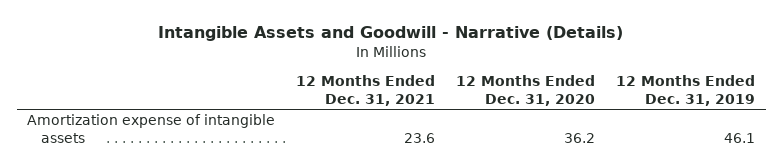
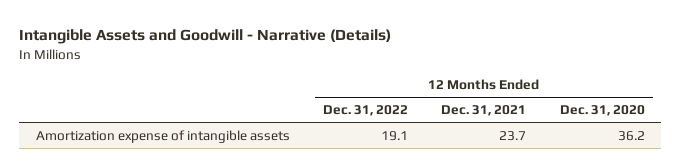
[616,75,756,106] 12 Months Ended Dec. 31, 2019 -> none
none -> [323,105,409,117] Dec. 31, 2022
[404,132,436,143] 23.6 -> [499,130,527,141] 23.7

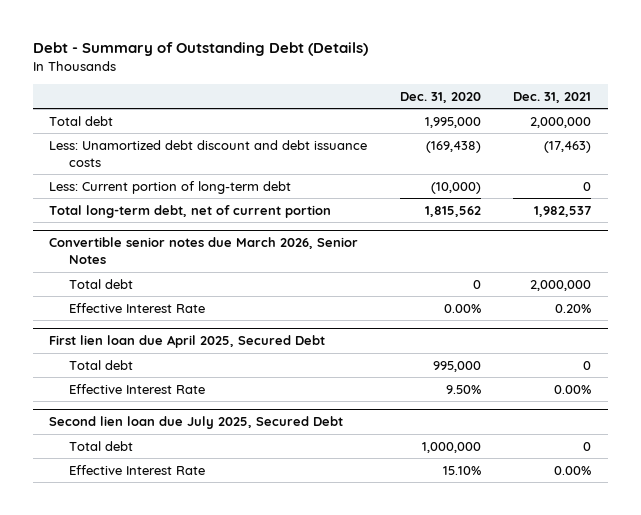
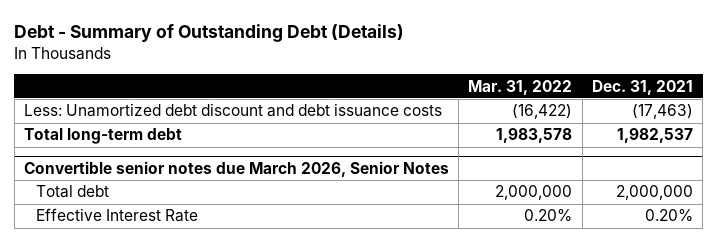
[399,91,481,103] Dec. 31, 2020 -> none
none -> [468,79,573,95] Mar. 31, 2022
[49,115,114,126] Total debt -> none
[49,180,292,194] Less: Current portion of long-term debt -> none
[49,204,332,218] Total long-term debt, net of current portion -> [23,128,182,145] Total long-term debt
[49,335,326,349] First lien loan due April 2025, Secured Debt -> none
[69,359,134,370] Total debt -> none
[69,383,206,394] Effective Interest Rate -> none
[49,416,344,430] Second lien loan due July 2025, Secured Debt -> none
[69,440,134,451] Total debt -> none
[69,464,206,475] Effective Interest Rate -> none

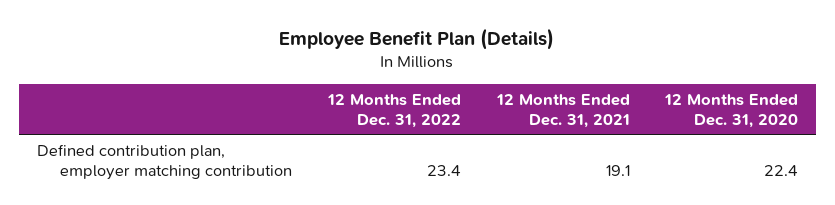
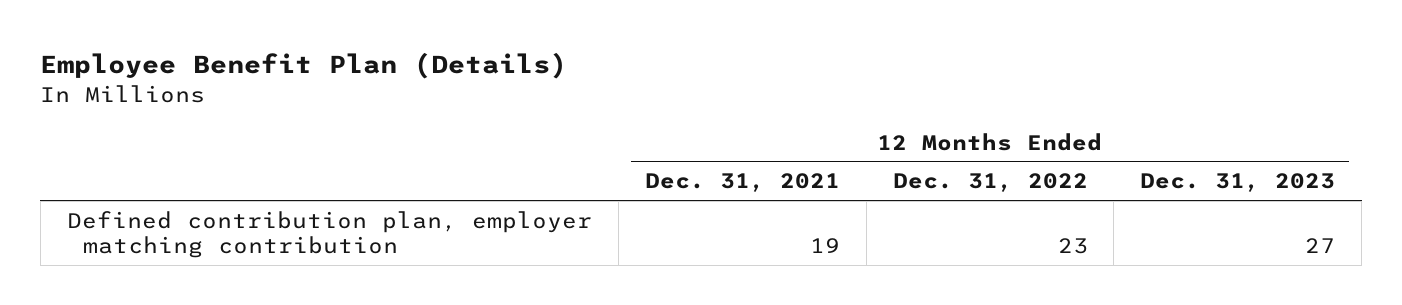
[664,94,799,128] 12 Months Ended Dec. 31, 2020 -> none
none -> [1140,173,1336,193] Dec. 31, 2023
[426,164,461,176] 23.4 -> [1057,237,1088,254] 23
[605,164,630,176] 19.1 -> [809,237,840,253] 19

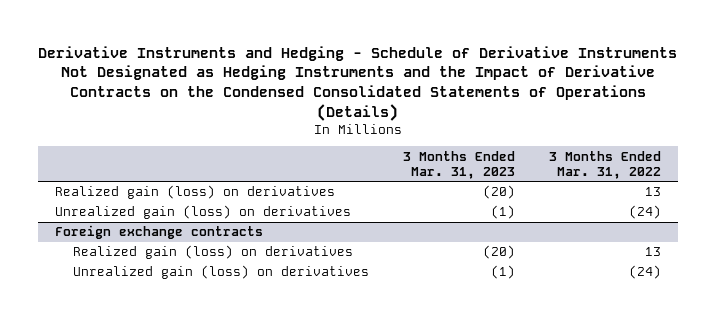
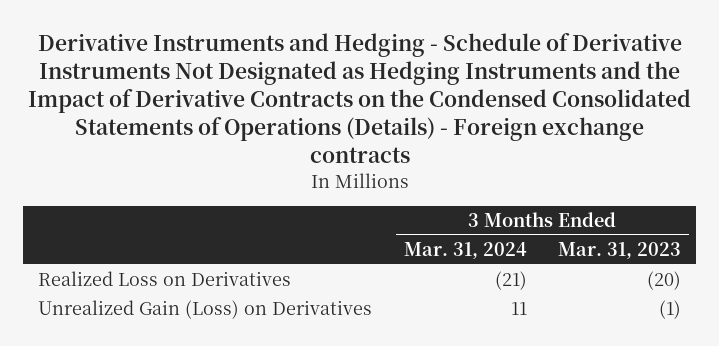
[38,45,678,121] Derivative Instruments and Hedging - Schedule of Derivative Instruments Not Designated as Hedging Instruments and the Impact of Derivative Contracts on the Condensed Consolidated Statements of Operations (Details) -> [27,32,691,164] Derivative Instruments and Hedging - Schedule of Derivative Instruments Not Designated as Hedging Instruments and the Impact of Derivative Contracts on the Condensed Consolidated Statements of Operations (Details) - Foreign exchange contracts
[549,150,662,179] 3 Months Ended Mar. 31, 2022 -> none
none -> [403,241,527,259] Mar. 31, 2024
[55,225,264,240] Foreign exchange contracts -> none
[73,245,354,260] Realized gain (loss) on derivatives -> none
[73,265,370,280] Unrealized gain (loss) on derivatives -> none
[55,185,336,200] Realized gain (loss) on derivatives -> [38,271,292,287] Realized Loss on Derivatives
[55,205,352,220] Unrealized gain (loss) on derivatives -> [38,300,373,320] Unrealized Gain (Loss) on Derivatives

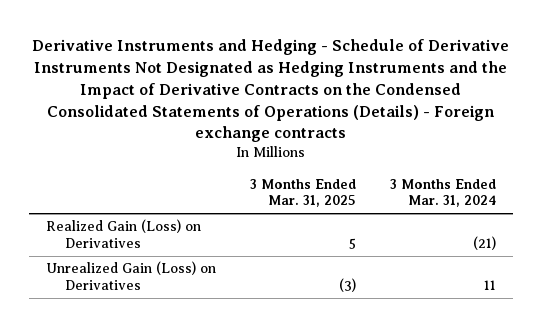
[557,241,681,259] Mar. 31, 2023 -> none
none -> [250,178,357,208] 3 Months Ended Mar. 31, 2025
[38,271,292,287] Realized Loss on Derivatives -> [46,219,202,249] Realized Gain (Loss) on Derivatives

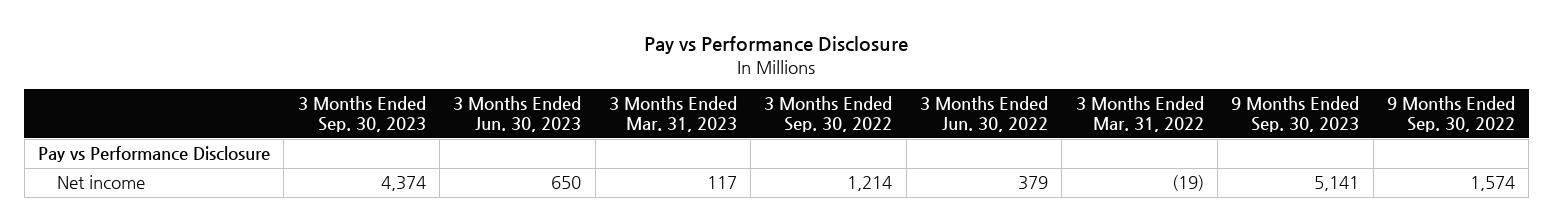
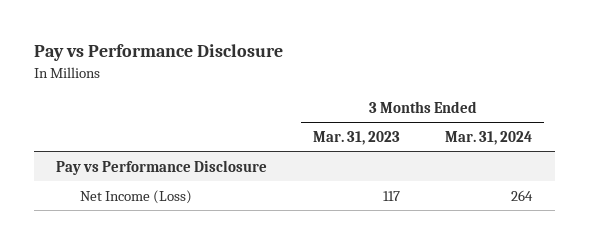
[297,96,426,133] 3 Months Ended Sep. 30, 2023 -> none
[453,96,582,133] 3 Months Ended Jun. 30, 2023 -> none
[764,96,893,133] 3 Months Ended Sep. 30, 2022 -> none
[920,96,1049,133] 3 Months Ended Jun. 30, 2022 -> none
[1075,96,1204,133] 3 Months Ended Mar. 31, 2022 -> none
[1231,96,1360,133] 9 Months Ended Sep. 30, 2023 -> none
[1386,96,1515,133] 9 Months Ended Sep. 30, 2022 -> none
none -> [445,130,533,145] Mar. 31, 2024
[56,175,145,190] Net income -> [80,189,193,204] Net Income (Loss)

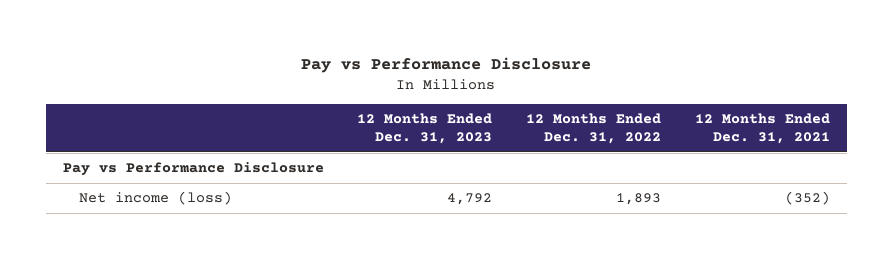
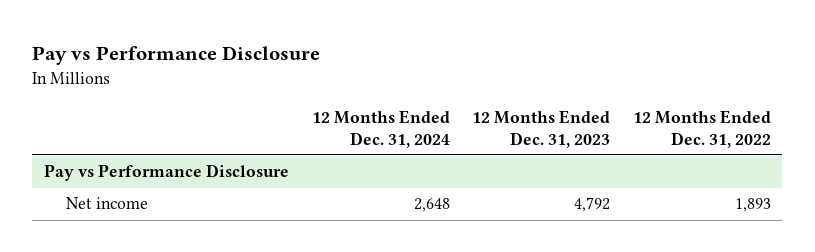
[694,112,830,145] 12 Months Ended Dec. 31, 2021 -> none
none -> [311,109,450,148] 12 Months Ended Dec. 31, 2024
[79,191,233,206] Net income (loss) -> [65,197,148,210] Net income

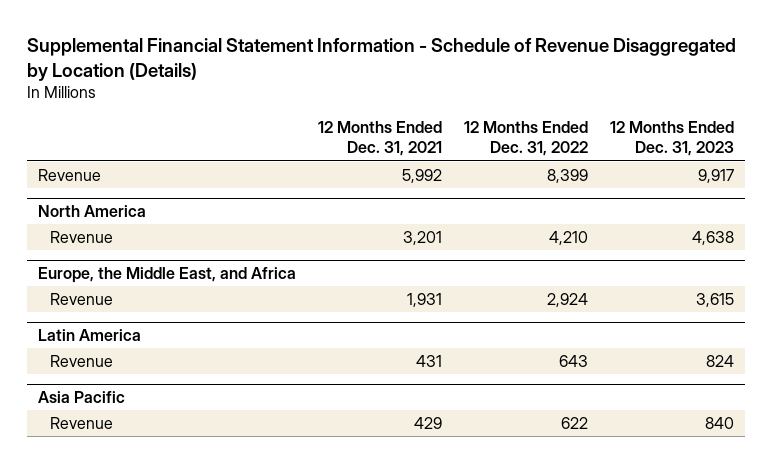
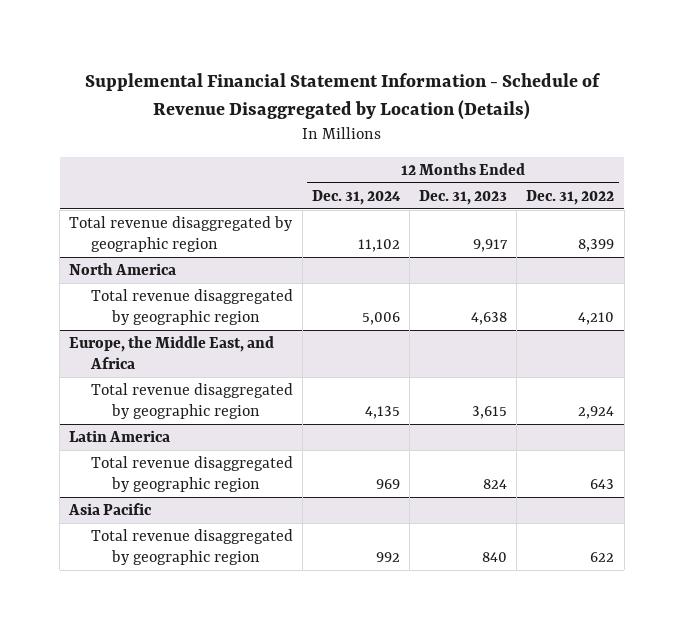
[317,121,442,157] 12 Months Ended Dec. 31, 2021 -> none
none -> [311,189,401,205] Dec. 31, 2024
[37,168,101,181] Revenue -> [69,216,294,253] Total revenue disaggregated by geographic region
[49,230,113,243] Revenue -> [90,289,293,326] Total revenue disaggregated by geographic region
[49,292,113,305] Revenue -> [90,383,293,420] Total revenue disaggregated by geographic region
[49,354,113,367] Revenue -> [90,456,293,493] Total revenue disaggregated by geographic region
[49,416,113,429] Revenue -> [90,529,293,566] Total revenue disaggregated by geographic region

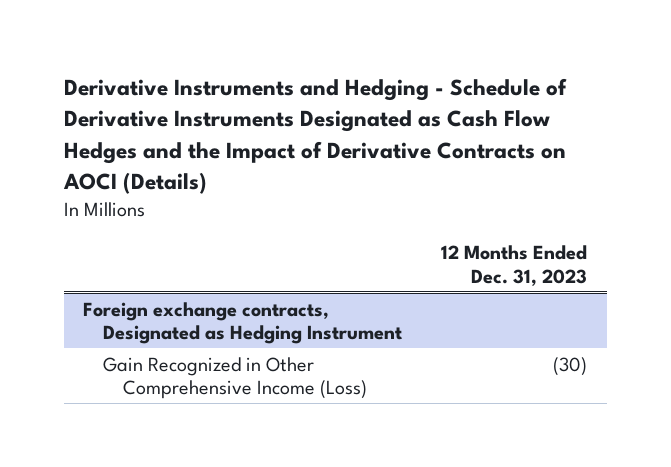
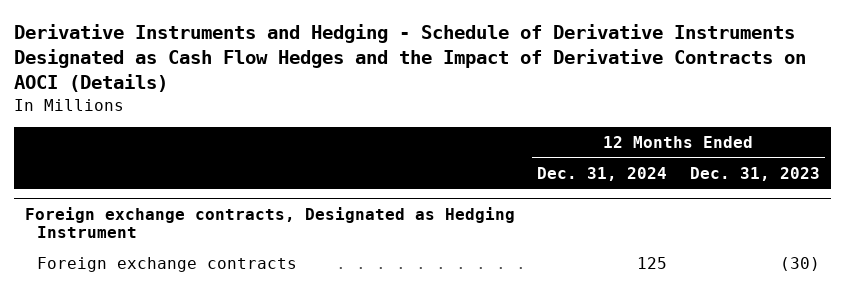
none -> [537,166,668,181] Dec. 31, 2024
[103,356,368,400] Gain Recognized in Other Comprehensive Income (Loss) -> [37,257,298,273] Foreign exchange contracts

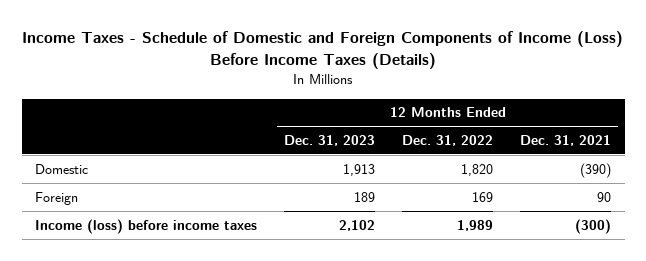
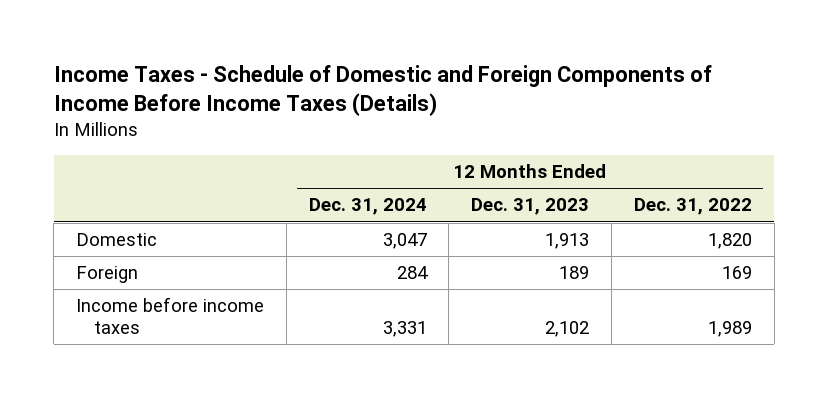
[22,31,624,70] Income Taxes - Schedule of Domestic and Foreign Components of Income (Loss) Before Income Taxes (Details) -> [53,65,712,117] Income Taxes - Schedule of Domestic and Foreign Components of Income Before Income Taxes (Details)
[520,134,612,146] Dec. 31, 2021 -> none
none -> [308,198,427,216] Dec. 31, 2024
[35,218,258,234] Income (loss) before income taxes -> [75,297,264,335] Income before income taxes

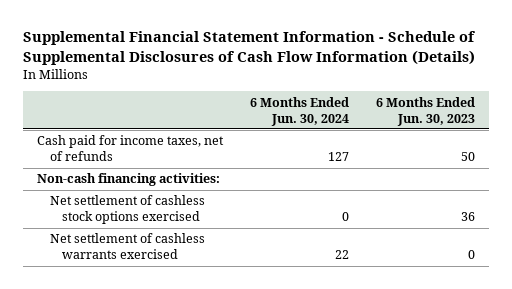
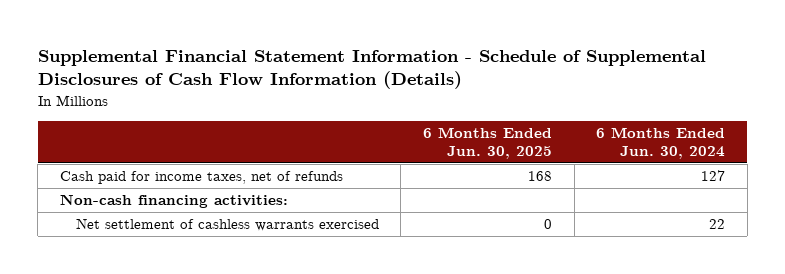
[376,96,476,126] 6 Months Ended Jun. 30, 2023 -> none
none -> [423,127,553,159] 6 Months Ended Jun. 30, 2025
[49,195,205,225] Net settlement of cashless stock options exercised -> none

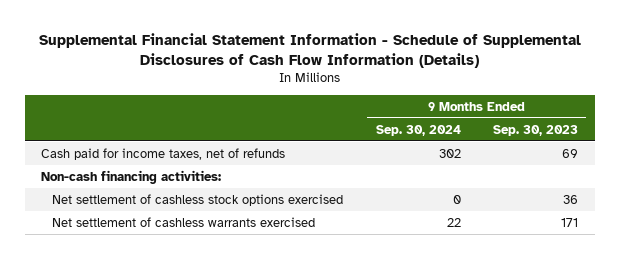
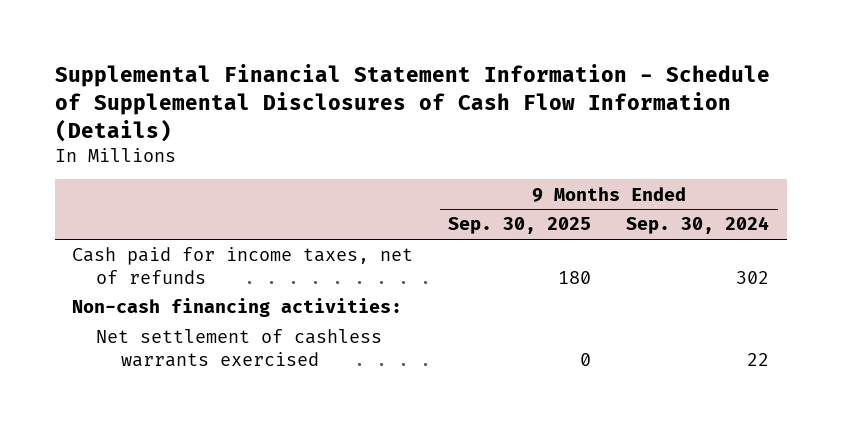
[493,124,579,136] Sep. 30, 2023 -> none
none -> [448,217,592,235] Sep. 30, 2025
[51,193,343,206] Net settlement of cashless stock options exercised -> none

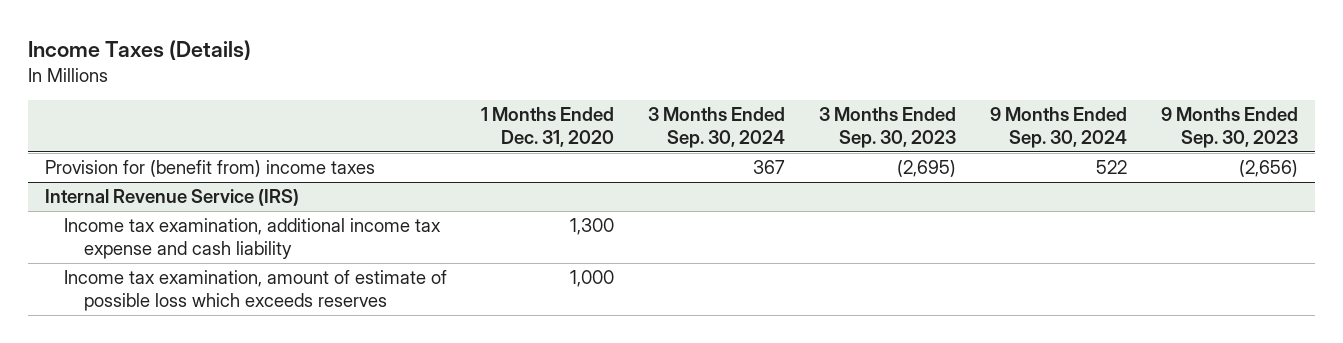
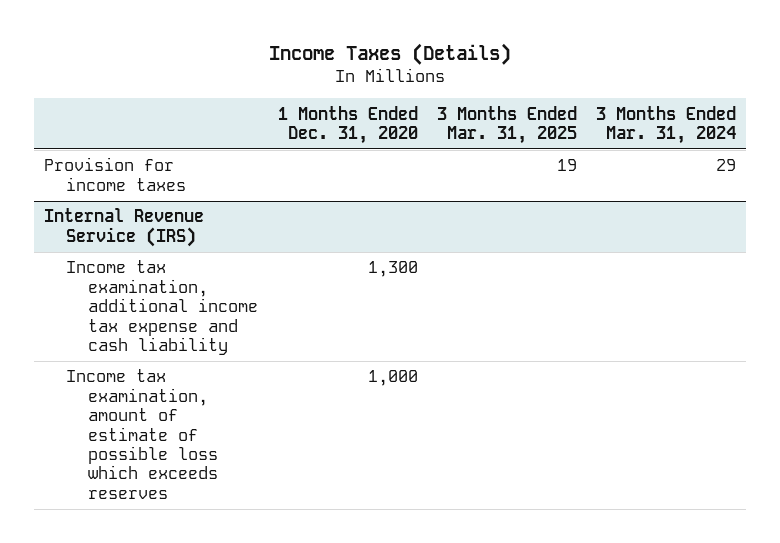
[648,107,786,148] 3 Months Ended Sep. 30, 2024 -> none
[819,107,957,148] 3 Months Ended Sep. 30, 2023 -> none
[990,107,1128,148] 9 Months Ended Sep. 30, 2024 -> none
[1161,107,1299,148] 9 Months Ended Sep. 30, 2023 -> none
none -> [437,105,578,144] 3 Months Ended Mar. 31, 2025
none -> [596,105,737,144] 3 Months Ended Mar. 31, 2024
[44,160,375,178] Provision for (benefit from) income taxes -> [43,157,186,191] Provision for income taxes

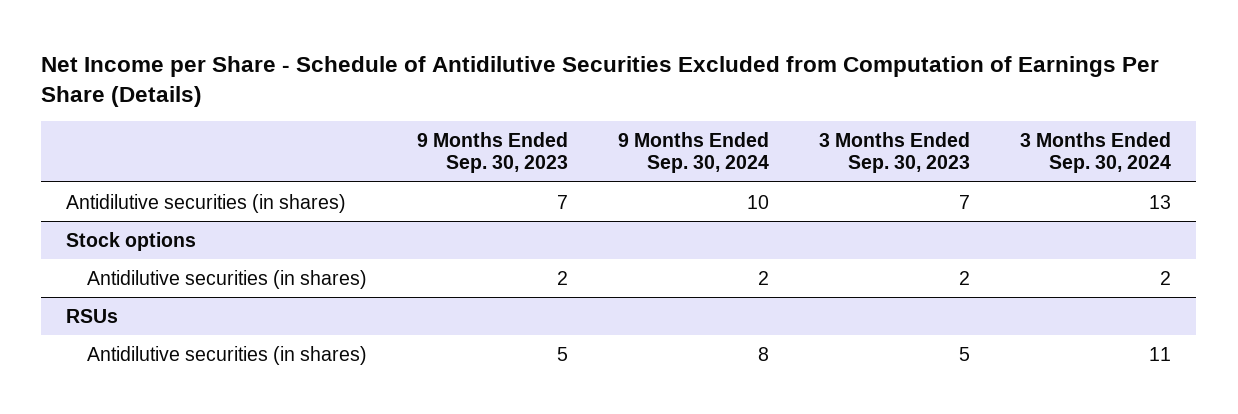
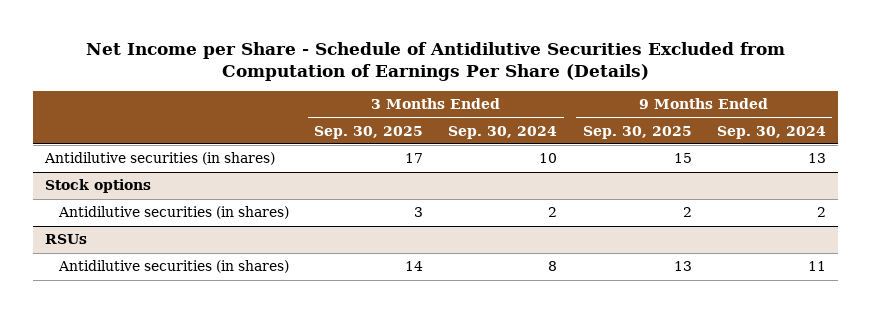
[416,131,568,174] 9 Months Ended Sep. 30, 2023 -> none
[819,131,971,174] 3 Months Ended Sep. 30, 2023 -> none
none -> [314,125,424,139] Sep. 30, 2025
none -> [582,125,692,139] Sep. 30, 2025
[746,194,769,209] 10 -> [807,153,826,164] 13
[1149,194,1172,209] 13 -> [539,153,558,164] 10
[757,346,769,361] 8 -> [807,261,826,272] 11
[1149,346,1172,361] 11 -> [548,261,558,272] 8

